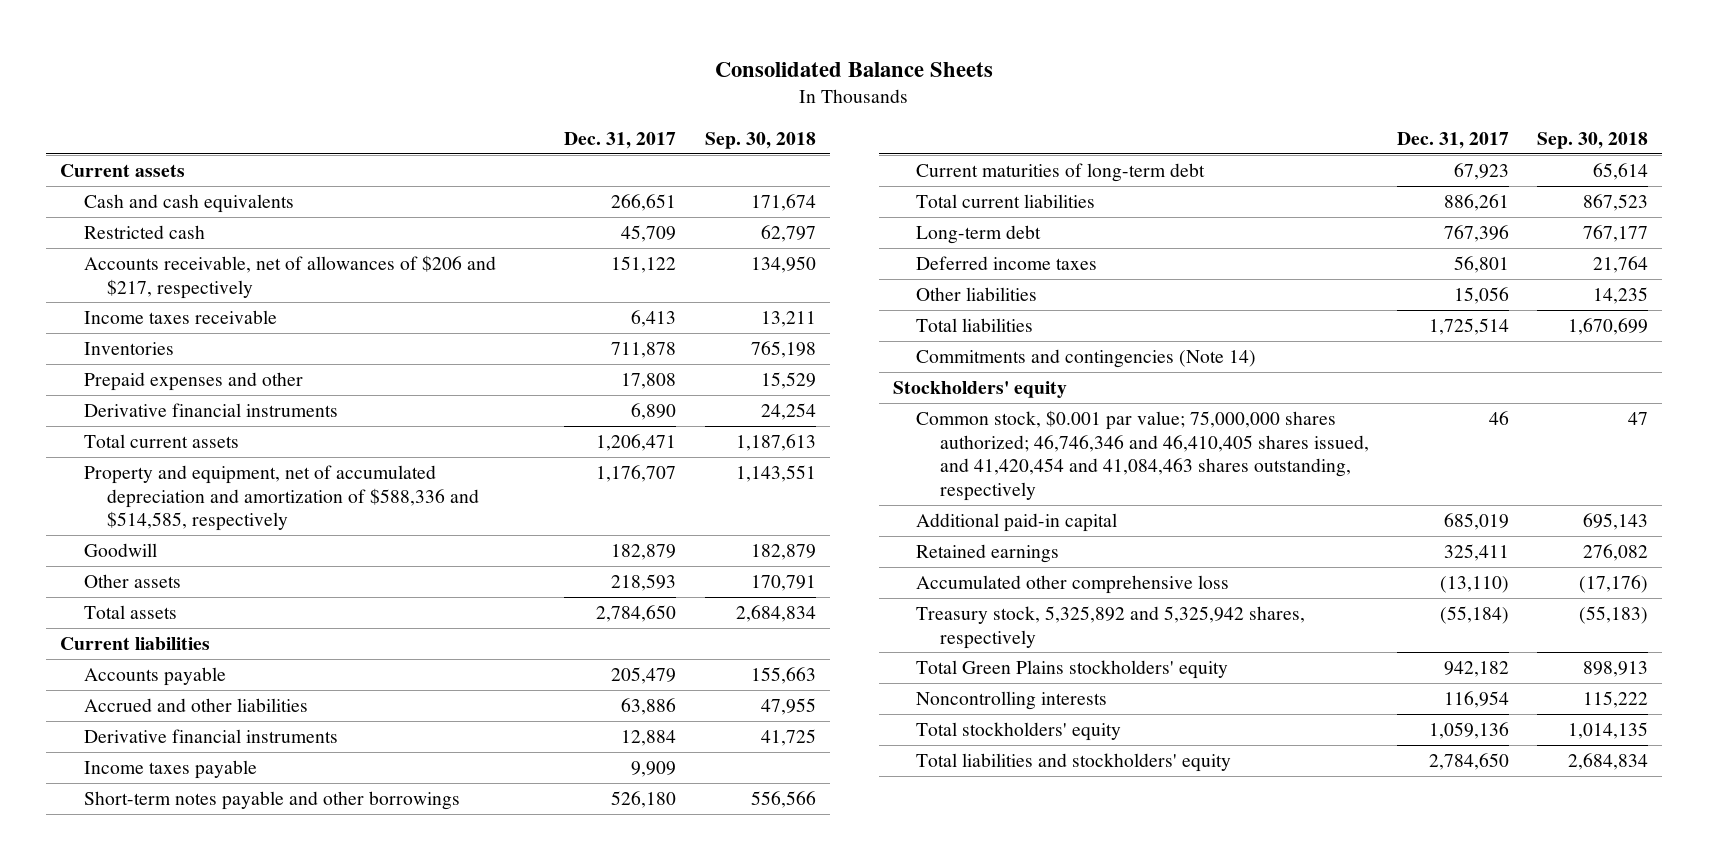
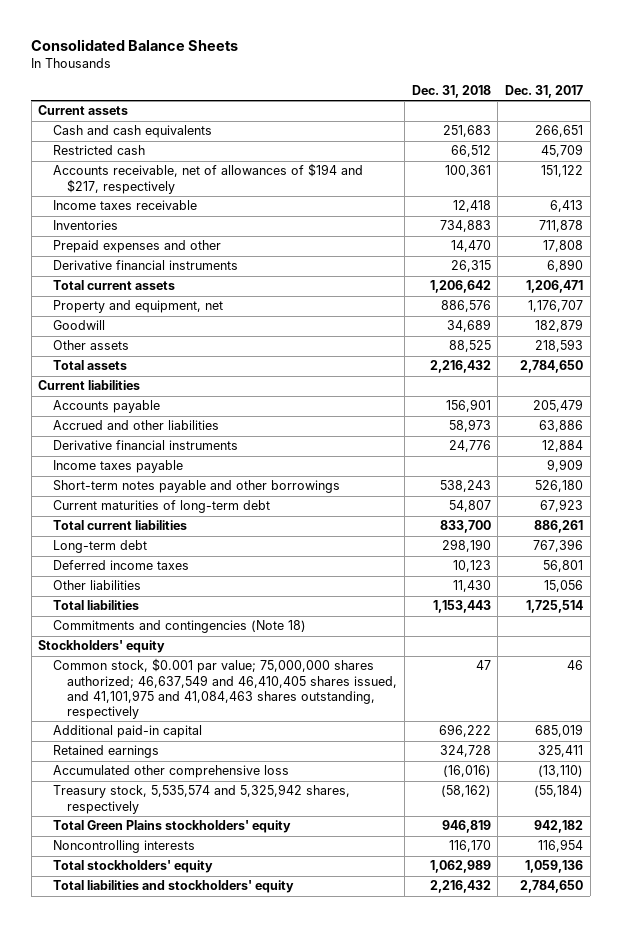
[704,131,816,149] Sep. 30, 2018 -> none
none -> [411,85,491,99] Dec. 31, 2018
[83,254,496,299] Accounts receivable, net of allowances of $206 and $217, respectively -> [52,163,363,194] Accounts receivable, net of allowances of $194 and $217, respectively
[83,464,479,532] Property and equipment, net of accumulated depreciation and amortization of $588,336 and $514,585, respectively -> [52,300,223,314] Property and equipment, net
[916,348,1257,368] Commitments and contingencies (Note 14) -> [52,620,306,634] Commitments and contingencies (Note 18)
[916,409,1369,502] Common stock, $0.001 par value; 75,000,000 shares authorized; 46,746,346 and 46,410,405 shares issued, and 41,420,454 and 41,084,463 shares outstanding, respectively -> [52,658,398,719] Common stock, $0.001 par value; 75,000,000 shares authorized; 46,637,549 and 46,410,405 shares issued, and 41,101,975 and 41,084,463 shares outstanding, respectively
[916,605,1306,649] Treasury stock, 5,325,892 and 5,325,942 shares, respectively -> [52,784,350,814] Treasury stock, 5,535,574 and 5,325,942 shares, respectively

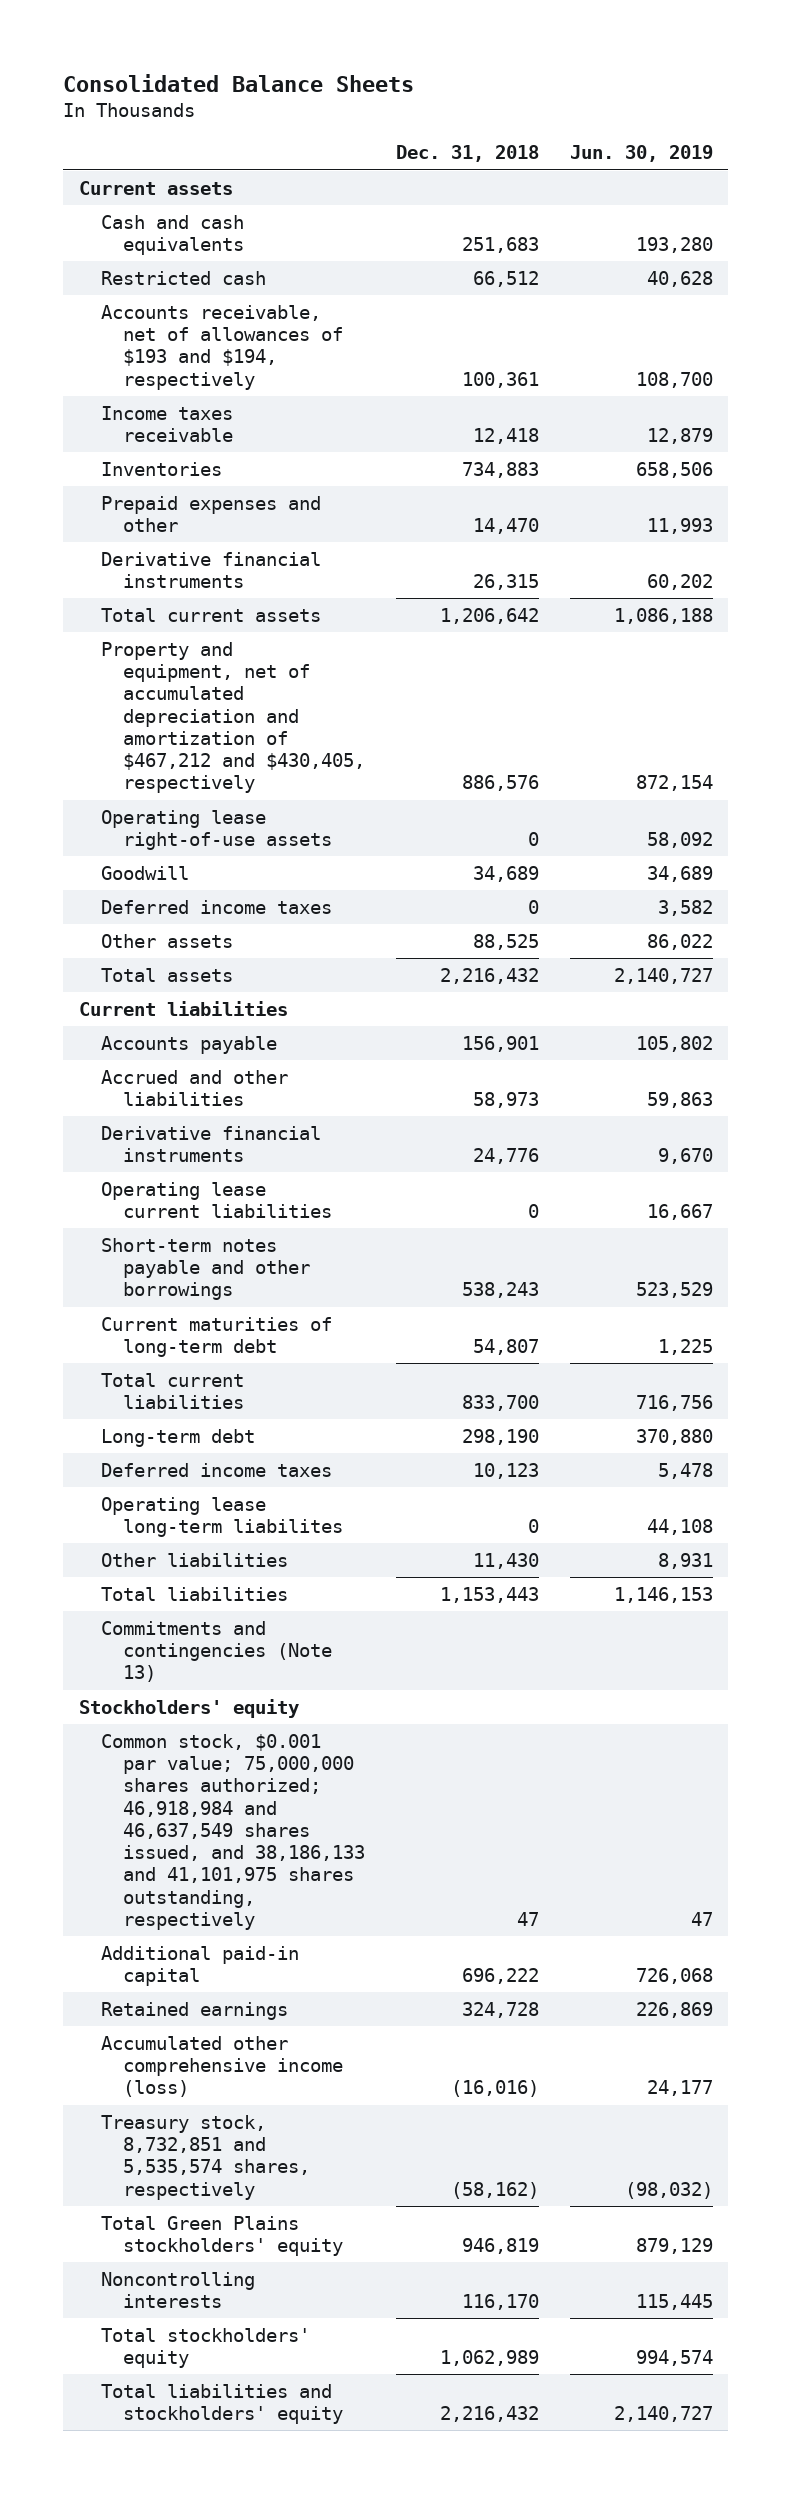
[504,85,583,99] Dec. 31, 2017 -> none
none -> [569,145,713,163] Jun. 30, 2019
[52,163,363,194] Accounts receivable, net of allowances of $194 and $217, respectively -> [100,304,343,390] Accounts receivable, net of allowances of $193 and $194, respectively
[52,300,223,314] Property and equipment, net -> [100,641,365,794] Property and equipment, net of accumulated depreciation and amortization of $467,212 and $430,405, respectively
none -> [100,809,332,851] Operating lease right-of-use assets
none -> [100,899,332,914] Deferred income taxes
[52,460,183,474] Income taxes payable -> none
none -> [100,1181,332,1219] Operating lease current liabilities
none -> [100,1496,343,1538] Operating lease long-term liabilites
[52,620,306,634] Commitments and contingencies (Note 18) -> [100,1620,332,1683] Commitments and contingencies (Note 13)
[52,658,398,719] Common stock, $0.001 par value; 75,000,000 shares authorized; 46,637,549 and 46,410,405 shares issued, and 41,101,975 and 41,084,463 shares outstanding, respectively -> [100,1733,365,1930] Common stock, $0.001 par value; 75,000,000 shares authorized; 46,918,984 and 46,637,549 shares issued, and 38,186,133 and 41,101,975 shares outstanding, respectively
[52,765,289,779] Accumulated other comprehensive loss -> [100,2035,343,2098] Accumulated other comprehensive income (loss)
[52,784,350,814] Treasury stock, 5,535,574 and 5,325,942 shares, respectively -> [100,2114,310,2200] Treasury stock, 8,732,851 and 5,535,574 shares, respectively

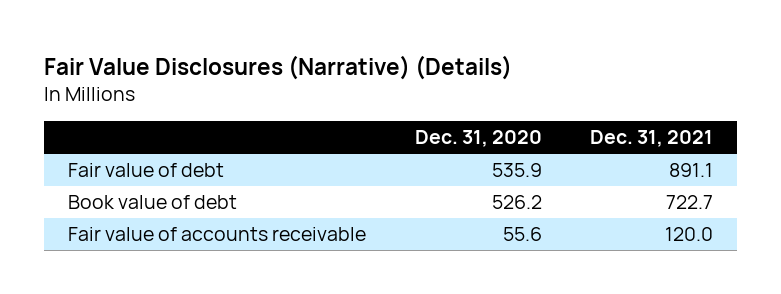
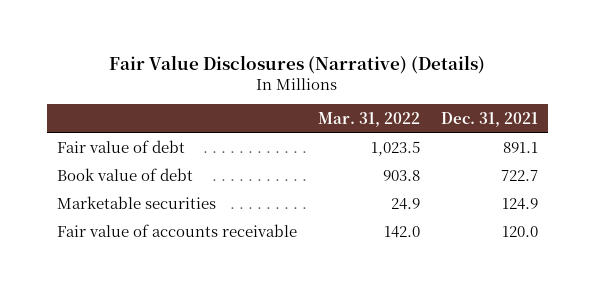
[414,130,542,148] Dec. 31, 2020 -> none
none -> [317,111,420,127] Mar. 31, 2022
none -> [57,196,217,210] Marketable securities

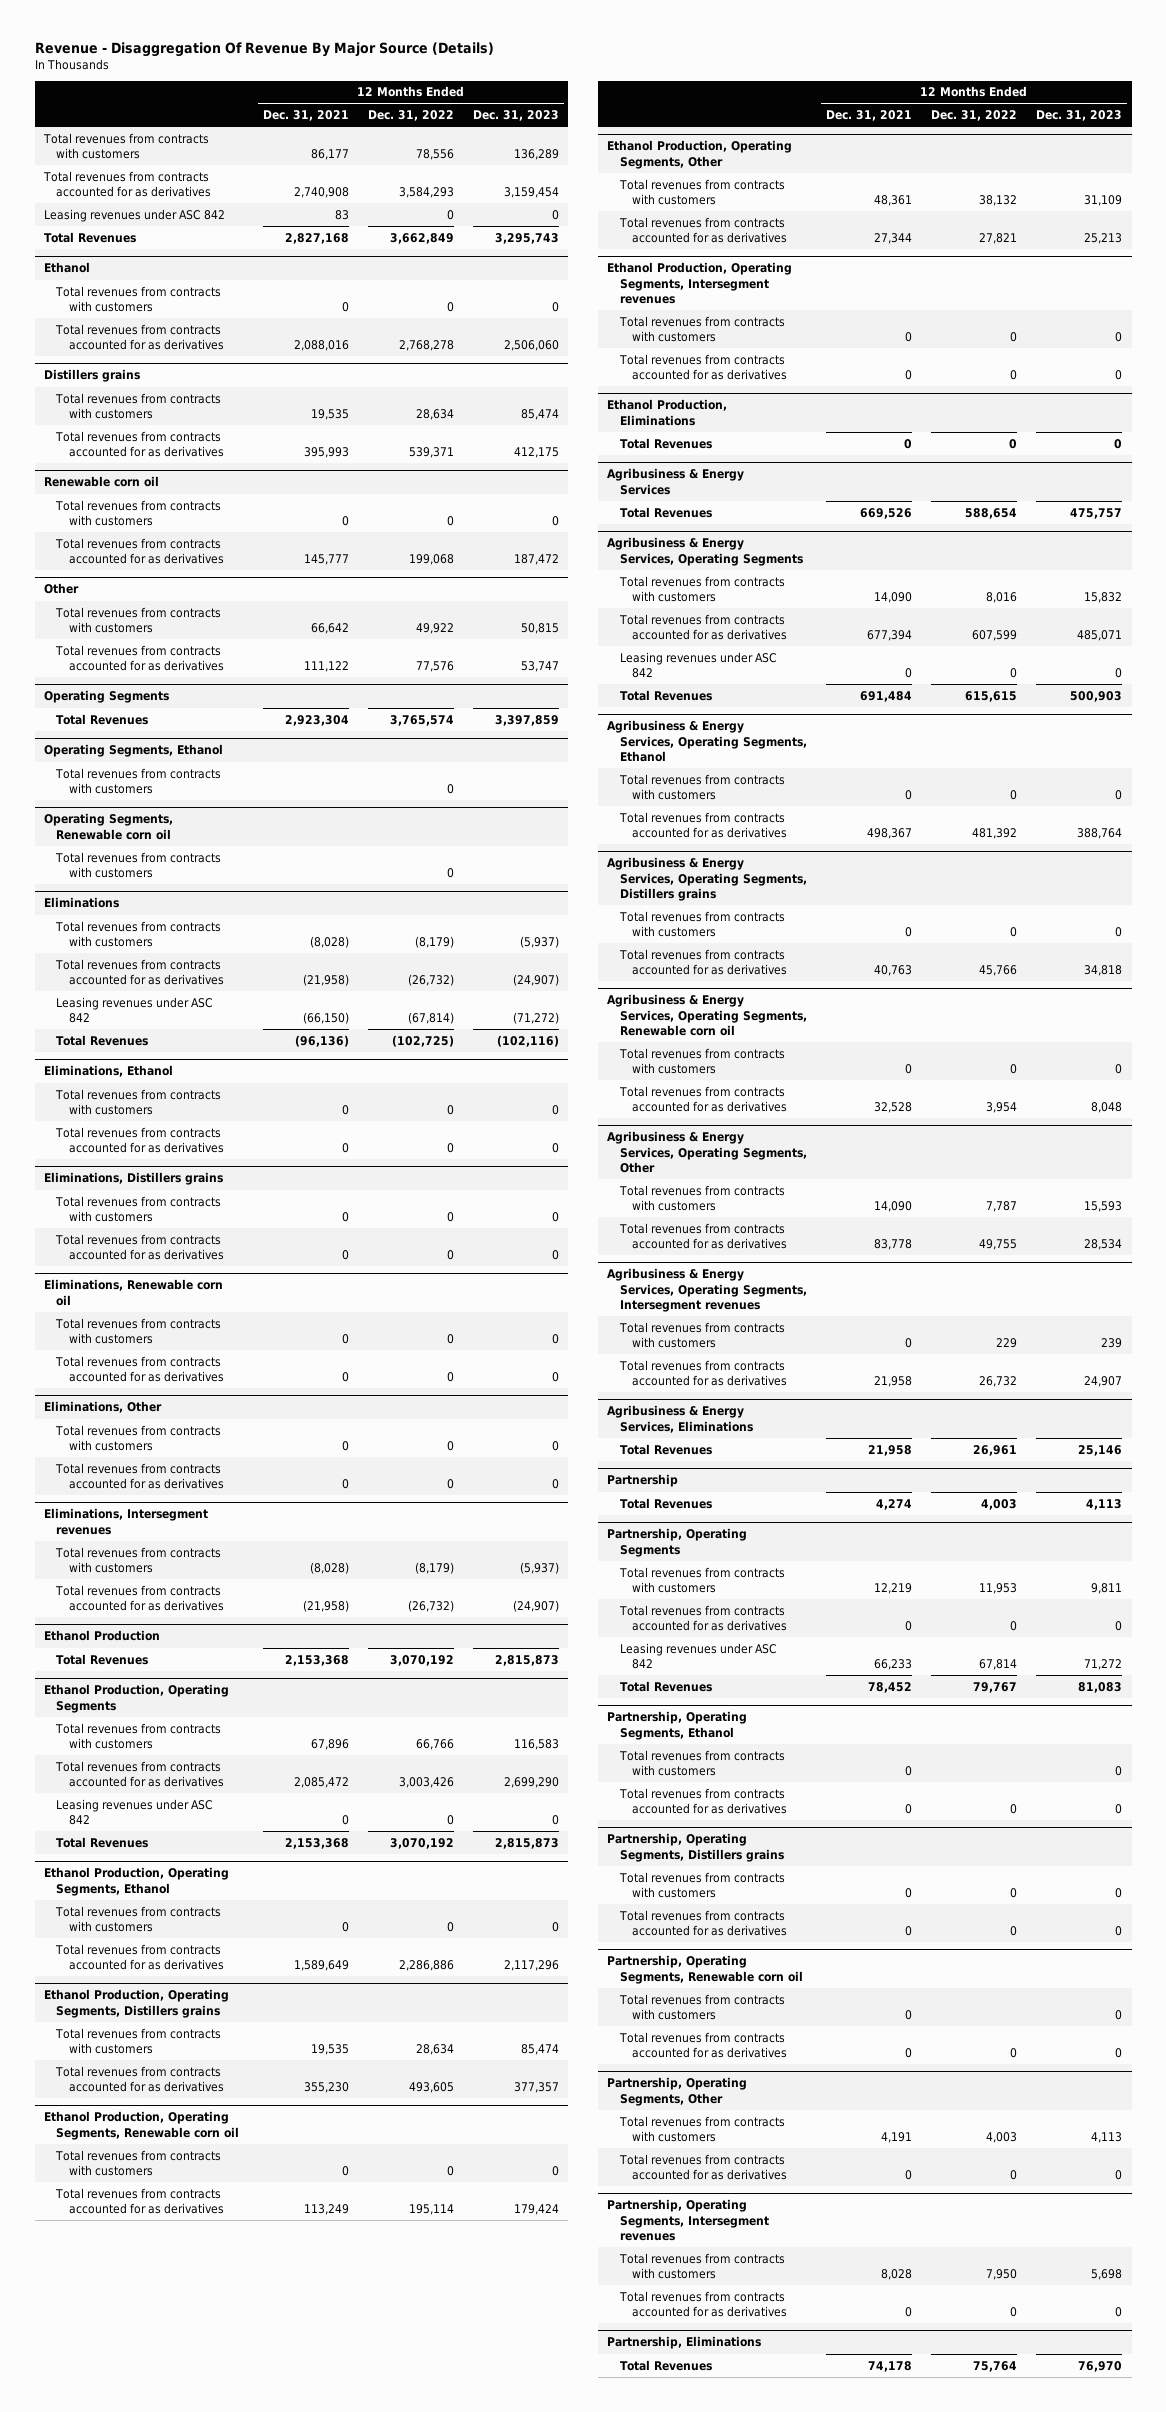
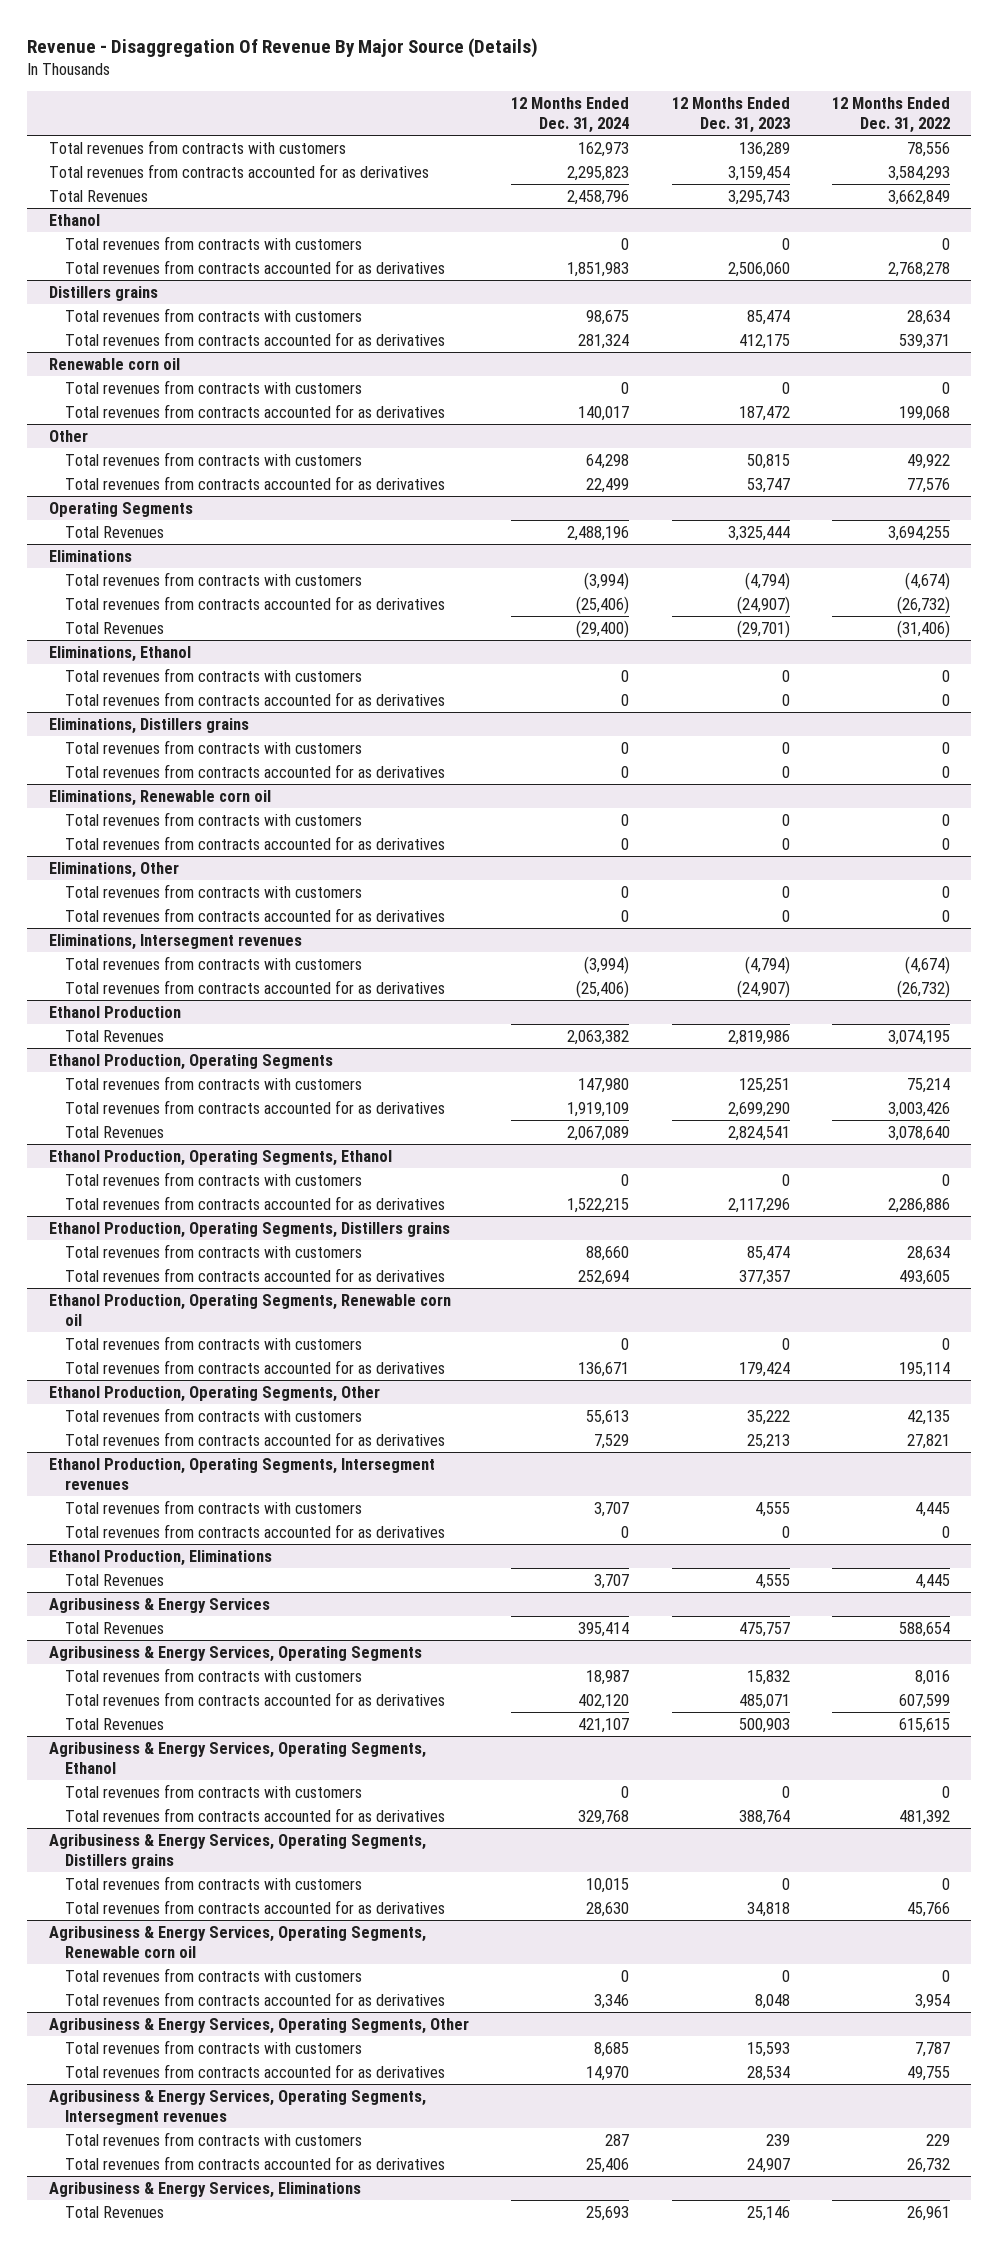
[262,110,349,122] Dec. 31, 2021 -> none
none -> [511,96,630,133] 12 Months Ended Dec. 31, 2024
[44,208,226,222] Leasing revenues under ASC 842 -> none
[44,744,224,758] Operating Segments, Ethanol -> none
[55,767,222,795] Total revenues from contracts with customers -> none
[44,813,174,840] Operating Segments, Renewable corn oil -> none
[55,851,222,879] Total revenues from contracts with customers -> none
[389,714,454,726] 3,765,574 -> [888,525,951,541] 3,694,255
[494,714,559,726] 3,397,859 -> [727,525,790,541] 3,325,444
[414,936,454,949] (8,179) -> [905,571,951,590] (4,674)
[519,936,559,949] (5,937) -> [744,571,790,590] (4,794)
[56,996,214,1024] Leasing revenues under ASC 842 -> none
[391,1034,454,1047] (102,725) -> [897,619,951,638] (31,406)
[496,1034,559,1047] (102,116) -> [736,619,790,638] (29,701)
[414,1562,454,1575] (8,179) -> [905,955,951,974] (4,674)
[519,1562,559,1575] (5,937) -> [744,955,790,974] (4,794)
[389,1654,454,1666] 3,070,192 -> [888,1029,951,1045] 3,074,195
[494,1654,559,1666] 2,815,873 -> [727,1029,790,1045] 2,819,986
[415,1739,454,1751] 66,766 -> [907,1077,951,1093] 75,214
[513,1739,559,1751] 116,583 -> [738,1077,790,1093] 125,251
[56,1798,214,1826] Leasing revenues under ASC 842 -> none
[389,1837,454,1849] 3,070,192 -> [888,1125,951,1141] 3,078,640
[494,1837,559,1849] 2,815,873 -> [727,1125,790,1141] 2,824,541
[978,195,1017,207] 38,132 -> [907,1409,951,1425] 42,135
[1084,195,1123,207] 31,109 -> [746,1409,790,1425] 35,222
[1009,332,1017,343] 0 -> [915,1501,951,1517] 4,445
[1115,332,1123,343] 0 -> [754,1501,790,1517] 4,555
[1008,438,1017,449] 0 -> [915,1573,951,1589] 4,445
[1114,438,1123,449] 0 -> [754,1573,790,1589] 4,555
[619,651,777,679] Leasing revenues under ASC 842 -> none
[607,1474,679,1488] Partnership -> none
[619,1497,712,1509] Total Revenues -> none
[607,1528,748,1557] Partnership, Operating Segments -> none
[618,1566,785,1594] Total revenues from contracts with customers -> none
[618,1604,788,1632] Total revenues from contracts accounted for as derivatives -> none
[619,1642,777,1670] Leasing revenues under ASC 842 -> none
[619,1680,712,1692] Total Revenues -> none
[607,1711,748,1740] Partnership, Operating Segments, Ethanol -> none
[618,1749,785,1777] Total revenues from contracts with customers -> none
[618,1787,788,1815] Total revenues from contracts accounted for as derivatives -> none
[607,1833,784,1862] Partnership, Operating Segments, Distillers grains -> none
[618,1871,785,1899] Total revenues from contracts with customers -> none
[618,1909,788,1937] Total revenues from contracts accounted for as derivatives -> none
[607,1955,803,1984] Partnership, Operating Segments, Renewable corn oil -> none
[618,1993,785,2021] Total revenues from contracts with customers -> none
[618,2031,788,2059] Total revenues from contracts accounted for as derivatives -> none
[607,2077,748,2106] Partnership, Operating Segments, Other -> none
[618,2115,785,2143] Total revenues from contracts with customers -> none
[618,2153,788,2181] Total revenues from contracts accounted for as derivatives -> none
[607,2199,769,2242] Partnership, Operating Segments, Intersegment revenues -> none
[618,2252,785,2280] Total revenues from contracts with customers -> none
[618,2290,788,2318] Total revenues from contracts accounted for as derivatives -> none
[607,2336,762,2350] Partnership, Eliminations -> none
[619,2359,712,2371] Total Revenues -> none

